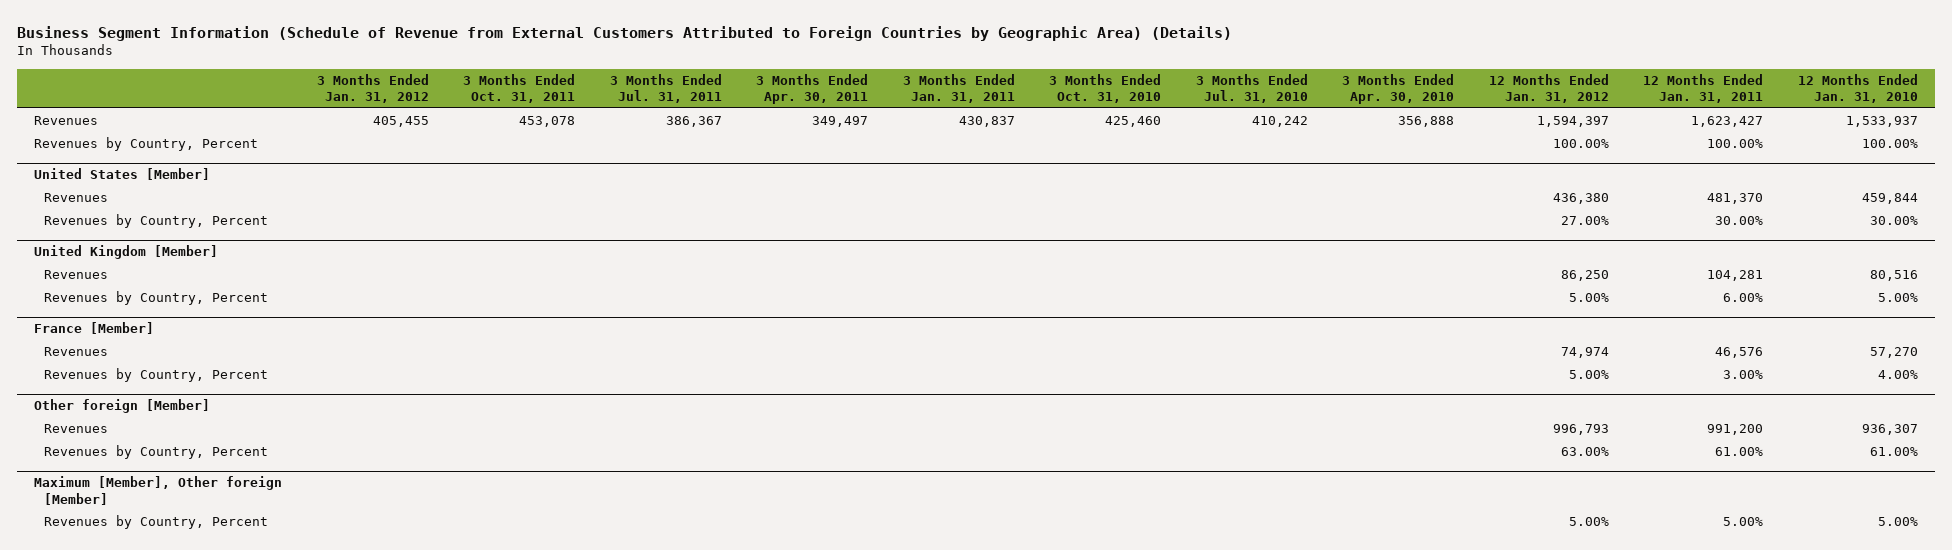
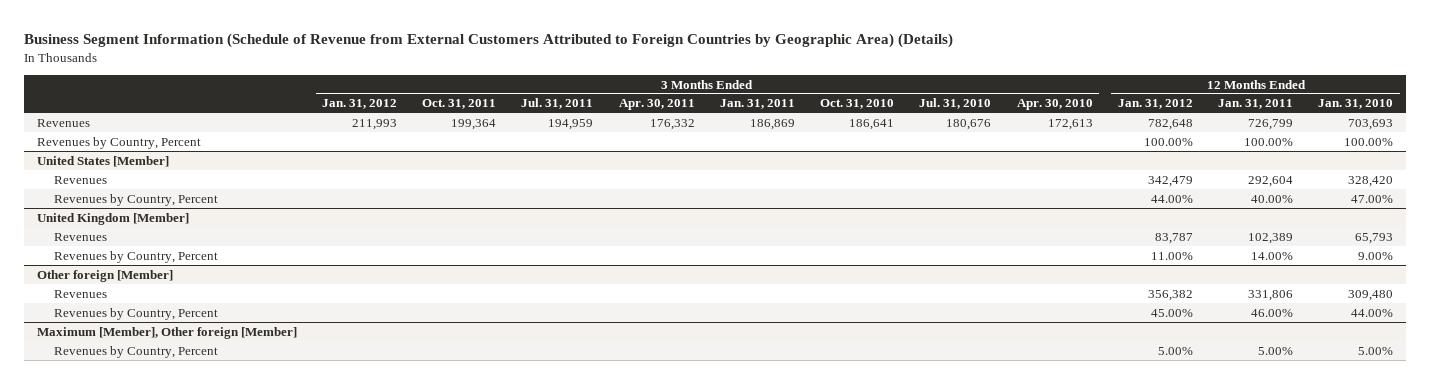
[372,116,429,128] 405,455 -> [351,118,397,130] 211,993
[519,116,576,128] 453,078 -> [451,118,497,130] 199,364
[665,116,722,128] 386,367 -> [548,118,594,130] 194,959
[812,116,869,128] 349,497 -> [649,118,695,130] 176,332
[958,116,1015,128] 430,837 -> [749,118,795,130] 186,869
[1105,116,1162,128] 425,460 -> [849,118,895,130] 186,641
[1251,116,1308,128] 410,242 -> [946,118,992,130] 180,676
[1398,116,1455,128] 356,888 -> [1047,118,1093,130] 172,613
[1536,116,1609,128] 1,594,397 -> [1147,118,1193,130] 782,648
[1691,116,1764,128] 1,623,427 -> [1248,118,1294,130] 726,799
[1845,116,1918,128] 1,533,937 -> [1348,118,1394,130] 703,693
[1552,193,1609,205] 436,380 -> [1147,175,1193,187] 342,479
[1707,193,1764,205] 481,370 -> [1248,175,1294,187] 292,604
[1861,193,1918,205] 459,844 -> [1348,175,1394,187] 328,420
[1560,216,1609,226] 27.00% -> [1150,194,1193,203] 44.00%
[1715,216,1764,226] 30.00% -> [1251,194,1294,203] 40.00%
[1869,216,1918,226] 30.00% -> [1351,194,1394,203] 47.00%
[34,322,155,335] France [Member] -> none
[43,347,108,357] Revenues -> none
[43,368,268,383] Revenues by Country, Percent -> none
[1560,270,1609,282] 86,250 -> [1154,232,1193,244] 83,787
[1707,270,1764,282] 104,281 -> [1248,232,1294,244] 102,389
[1869,270,1918,282] 80,516 -> [1355,232,1394,244] 65,793
[1568,293,1609,303] 5.00% -> [1150,251,1193,260] 11.00%
[1723,293,1764,303] 6.00% -> [1251,251,1294,260] 14.00%
[1877,293,1918,303] 5.00% -> [1358,251,1394,260] 9.00%
[1552,424,1609,436] 996,793 -> [1147,289,1193,301] 356,382
[1707,424,1764,436] 991,200 -> [1248,289,1294,301] 331,806
[1861,424,1918,436] 936,307 -> [1348,289,1394,301] 309,480
[1560,447,1609,457] 63.00% -> [1150,308,1193,317] 45.00%
[1715,447,1764,457] 61.00% -> [1251,308,1294,317] 46.00%
[1869,447,1918,457] 61.00% -> [1351,308,1394,317] 44.00%

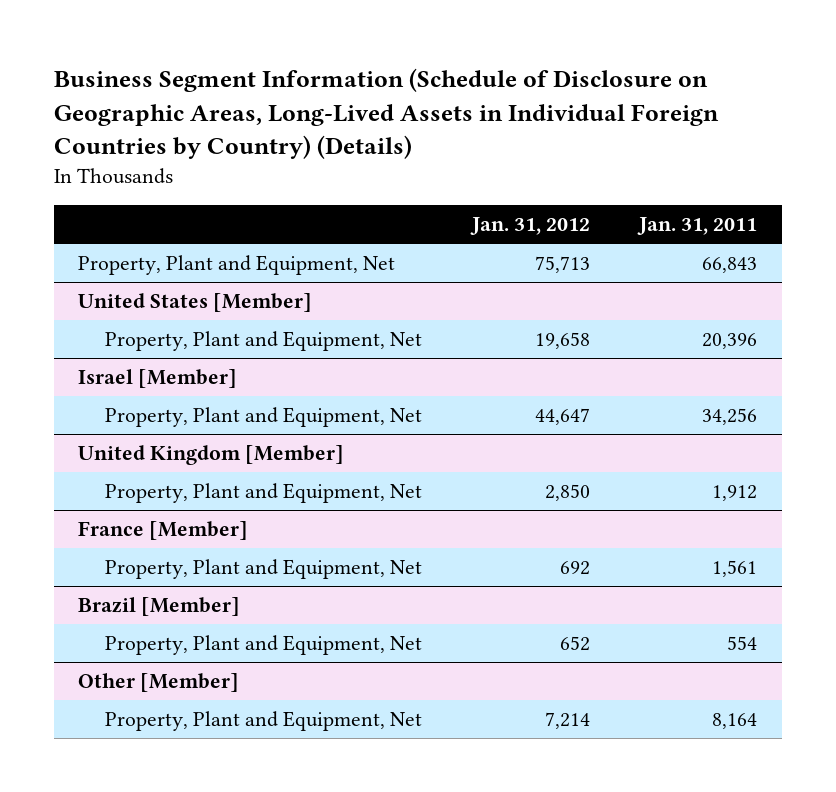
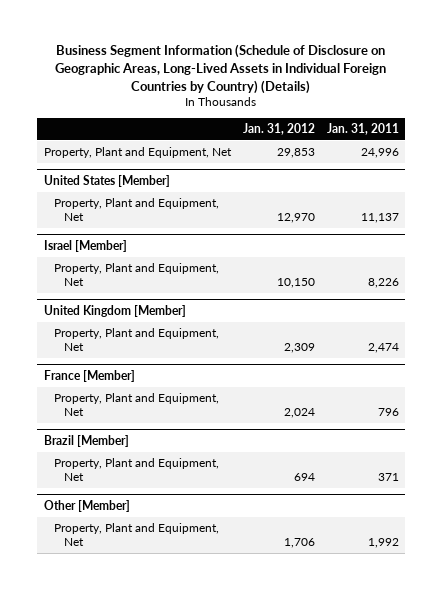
[534,256,590,274] 75,713 -> [276,148,315,159] 29,853
[702,257,758,274] 66,843 -> [361,148,400,159] 24,996
[534,332,590,350] 19,658 -> [276,213,315,224] 12,970
[702,333,758,350] 20,396 -> [361,213,400,224] 11,137
[534,408,590,426] 44,647 -> [276,278,315,289] 10,150
[702,408,758,426] 34,256 -> [368,278,400,289] 8,226
[544,484,590,502] 2,850 -> [283,343,315,354] 2,309
[712,485,758,502] 1,912 -> [368,343,400,354] 2,474
[559,561,590,576] 692 -> [283,408,315,419] 2,024
[712,560,758,578] 1,561 -> [378,408,400,417] 796
[559,636,590,652] 652 -> [293,473,315,482] 694
[727,636,758,651] 554 -> [378,473,400,482] 371
[544,712,590,730] 7,214 -> [283,538,315,549] 1,706
[712,713,758,730] 8,164 -> [368,538,400,549] 1,992

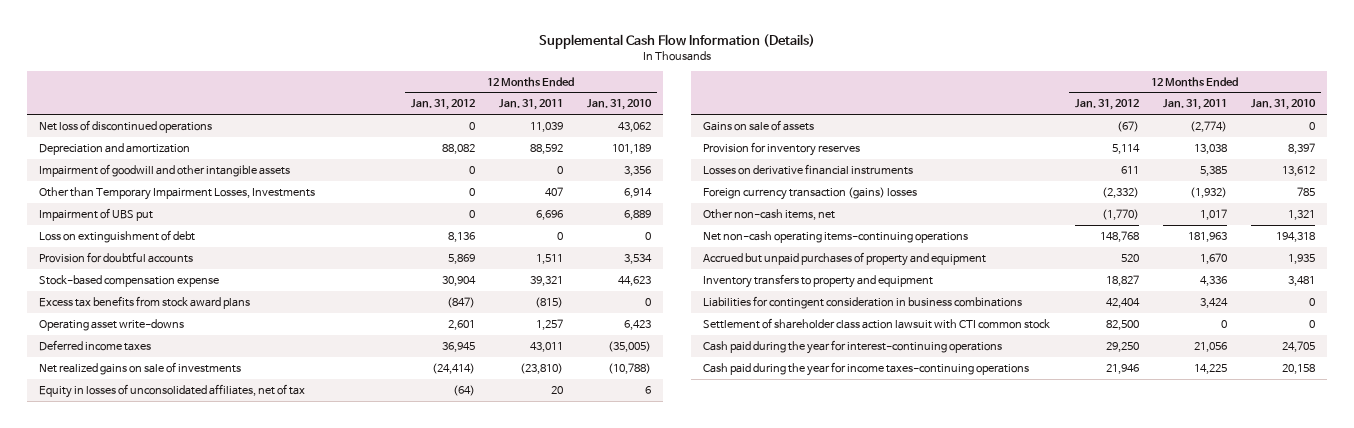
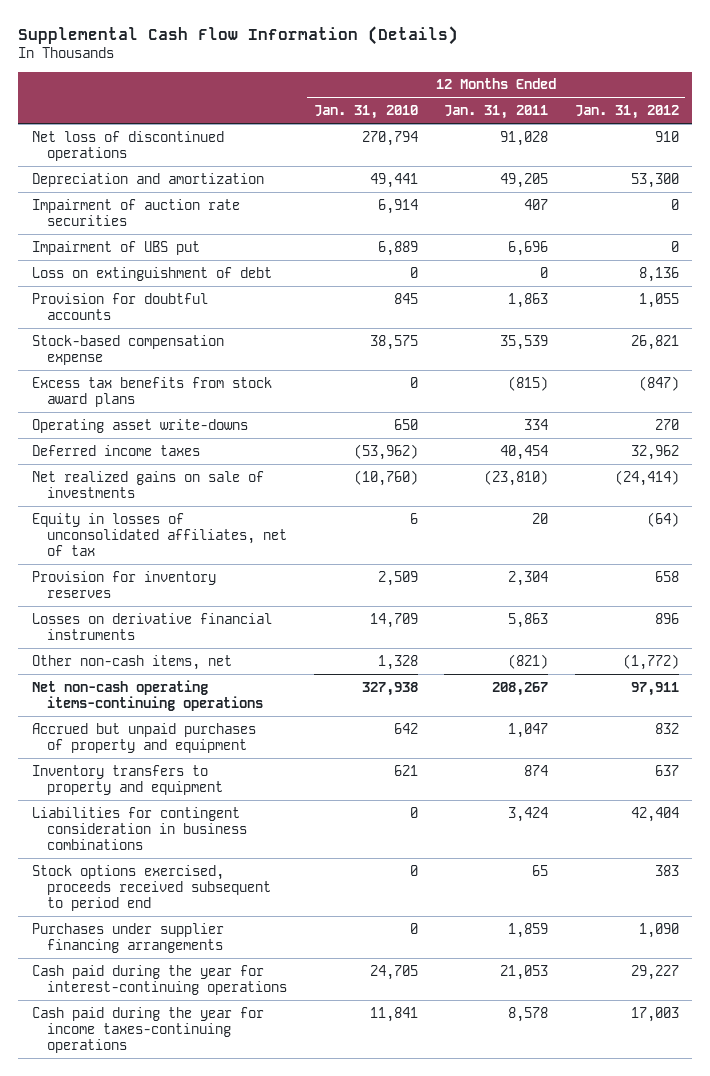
[39,163,291,177] Impairment of goodwill and other intangible assets -> none
[468,121,475,130] 0 -> [654,130,679,142] 910
[529,121,563,132] 11,039 -> [500,130,549,146] 91,028
[618,121,652,132] 43,062 -> [361,130,418,146] 270,794
[441,143,475,154] 88,082 -> [630,172,679,188] 53,300
[529,143,563,154] 88,592 -> [500,172,549,188] 49,205
[612,143,652,154] 101,189 -> [369,172,418,188] 49,441
[39,186,316,200] Other than Temporary Impairment Losses, Investments -> [31,198,240,226] Impairment of auction rate securities
[447,253,475,264] 5,869 -> [638,292,679,308] 1,055
[535,253,563,264] 1,511 -> [508,292,549,308] 1,863
[624,253,653,264] 3,534 -> [393,292,418,304] 845
[441,275,476,286] 30,904 -> [630,334,679,350] 26,821
[529,275,563,286] 39,321 -> [500,334,549,350] 35,539
[618,275,652,286] 44,623 -> [369,334,418,350] 38,575
[447,319,475,330] 2,601 -> [654,418,679,430] 270
[535,318,563,330] 1,257 -> [524,418,549,430] 334
[624,319,652,330] 6,423 -> [393,418,418,430] 650
[441,341,475,352] 36,945 -> [630,444,679,460] 32,962
[529,341,563,352] 43,011 -> [500,444,549,460] 40,454
[608,340,652,352] (35,005) -> [353,443,418,460] (53,962)
[608,362,652,374] (10,788) -> [353,469,418,486] (10,760)
[703,119,815,131] Gains on sale of assets -> none
[703,186,918,200] Foreign currency transaction (gains) losses -> none
[1111,143,1140,154] 5,114 -> [654,570,679,582] 658
[1193,143,1227,154] 13,038 -> [508,570,549,586] 2,304
[1288,142,1316,154] 8,397 -> [377,570,418,586] 2,509
[1120,165,1139,174] 611 -> [654,612,679,624] 896
[1199,165,1227,176] 5,385 -> [508,612,549,628] 5,863
[1282,165,1316,176] 13,612 -> [369,612,418,628] 14,709
[1101,208,1139,220] (1,770) -> [622,653,679,670] (1,772)
[1199,208,1227,220] 1,017 -> [508,653,549,669] (821)
[1288,209,1316,220] 1,321 -> [377,654,418,670] 1,328
[1099,230,1139,242] 148,768 -> [630,681,679,696] 97,911
[1187,231,1227,242] 181,963 -> [492,681,549,696] 208,267
[1276,231,1316,242] 194,318 -> [361,681,418,696] 327,938
[1120,253,1139,262] 520 -> [654,722,679,734] 832
[1199,252,1227,264] 1,670 -> [508,722,549,738] 1,047
[1288,253,1316,264] 1,935 -> [393,722,418,734] 642
[1105,274,1139,286] 18,827 -> [654,764,679,776] 637
[1199,275,1227,286] 4,336 -> [524,764,549,776] 874
[1288,275,1316,286] 3,481 -> [393,764,418,776] 621
[703,317,1051,329] Settlement of shareholder class action lawsuit with CTI common stock -> none
none -> [31,864,272,911] Stock options exercised, proceeds received subsequent to period end
none -> [31,922,224,953] Purchases under supplier financing arrangements
[1105,341,1139,352] 29,250 -> [630,964,679,980] 29,227
[1193,341,1227,352] 21,056 -> [500,964,549,980] 21,053
[1105,363,1139,374] 21,946 -> [630,1006,679,1022] 17,003
[1193,363,1227,374] 14,225 -> [508,1006,549,1022] 8,578
[1282,363,1316,374] 20,158 -> [369,1006,418,1022] 11,841

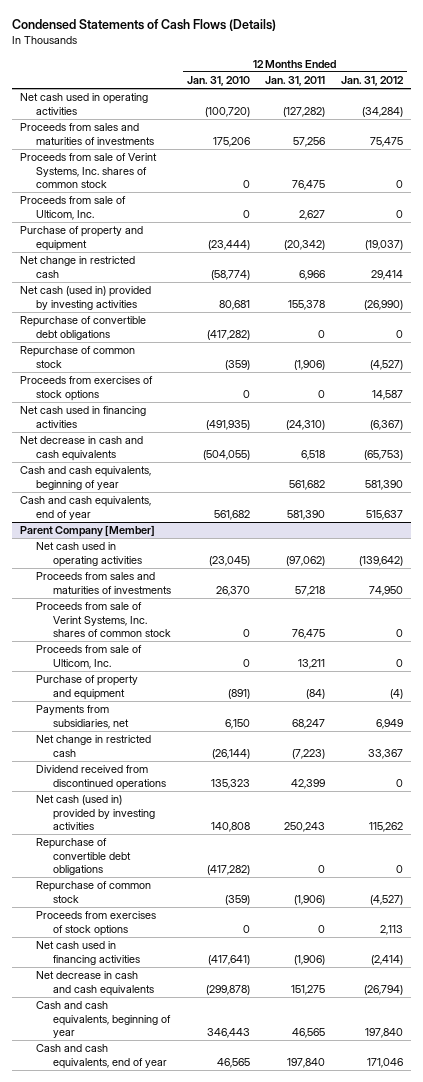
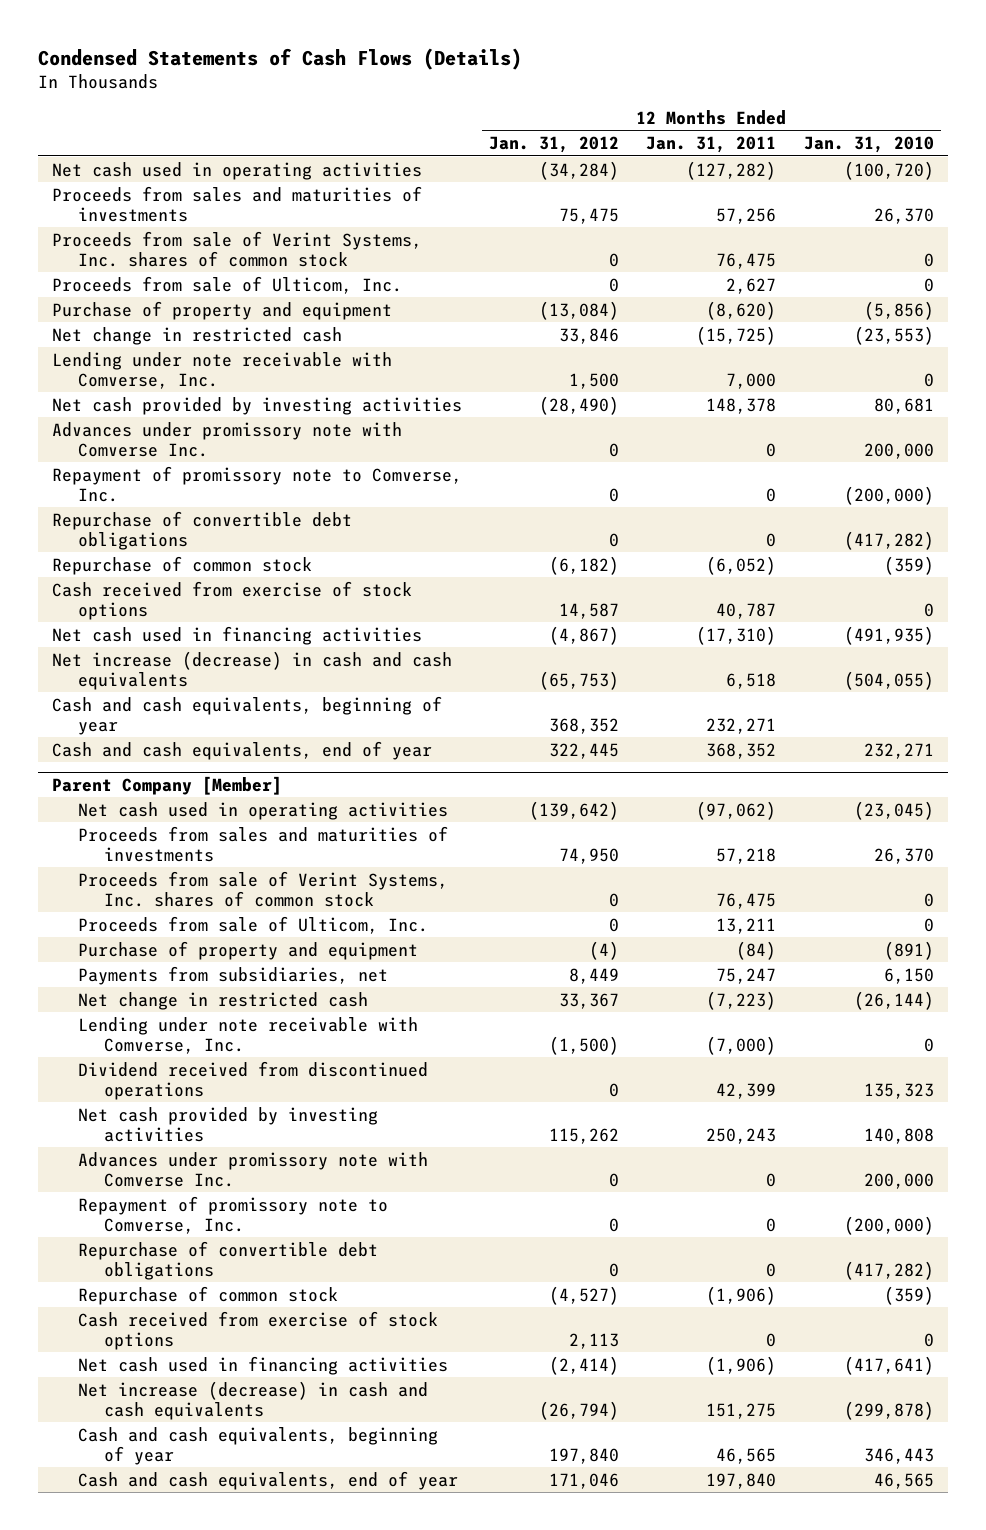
[212,136,250,147] 175,206 -> [873,207,934,224] 26,370
[207,239,250,250] (23,444) -> [863,300,934,320] (5,856)
[284,239,326,250] (20,342) -> [706,300,777,320] (8,620)
[365,239,404,250] (19,037) -> [539,300,620,320] (13,084)
[210,269,250,280] (58,774) -> [853,325,934,345] (23,553)
[299,269,326,280] 6,966 -> [696,325,777,345] (15,725)
[371,269,404,280] 29,414 -> [559,327,620,344] 33,846
none -> [51,351,392,389] Lending under note receivable with Comverse, Inc.
[20,286,152,310] Net cash (used in) provided by investing activities -> [51,396,462,415] Net cash provided by investing activities
[288,299,326,310] 155,378 -> [706,397,777,414] 148,378
[364,299,404,310] (26,990) -> [539,395,620,415] (28,490)
none -> [51,421,402,457] Advances under promissory note with Comverse Inc.
none -> [51,465,462,502] Repayment of promissory note to Comverse, Inc.
[294,359,326,370] (1,906) -> [706,555,777,575] (6,052)
[370,359,404,370] (4,527) -> [549,555,620,575] (6,182)
[20,376,154,401] Proceeds from exercises of stock options -> [51,580,412,620] Cash received from exercise of stock options
[318,389,326,398] 0 -> [716,602,777,619] 40,787
[286,419,326,430] (24,310) -> [696,625,777,645] (17,310)
[370,419,404,430] (6,367) -> [549,625,620,645] (4,867)
[20,436,144,461] Net decrease in cash and cash equivalents -> [51,650,452,690] Net increase (decrease) in cash and cash equivalents
[289,479,326,490] 561,682 -> [706,717,777,734] 232,271
[365,479,404,490] 581,390 -> [549,717,620,734] 368,352
[213,509,250,520] 561,682 -> [863,742,934,759] 232,271
[287,509,326,520] 581,390 -> [706,742,777,759] 368,352
[366,509,404,520] 515,637 -> [549,742,620,759] 322,445
[292,718,326,729] 68,247 -> [716,967,777,984] 75,247
[376,718,404,729] 6,949 -> [569,967,620,984] 8,449
none -> [77,1016,418,1054] Lending under note receivable with Comverse, Inc.
[36,795,155,831] Net cash (used in) provided by investing activities -> [77,1106,378,1142] Net cash provided by investing activities
none -> [77,1151,428,1187] Advances under promissory note with Comverse Inc.
none -> [77,1195,388,1234] Repayment of promissory note to Comverse, Inc.
[36,911,157,936] Proceeds from exercises of stock options -> [77,1310,438,1350] Cash received from exercise of stock options
[36,971,154,996] Net decrease in cash and cash equivalents -> [77,1380,428,1420] Net increase (decrease) in cash and cash equivalents

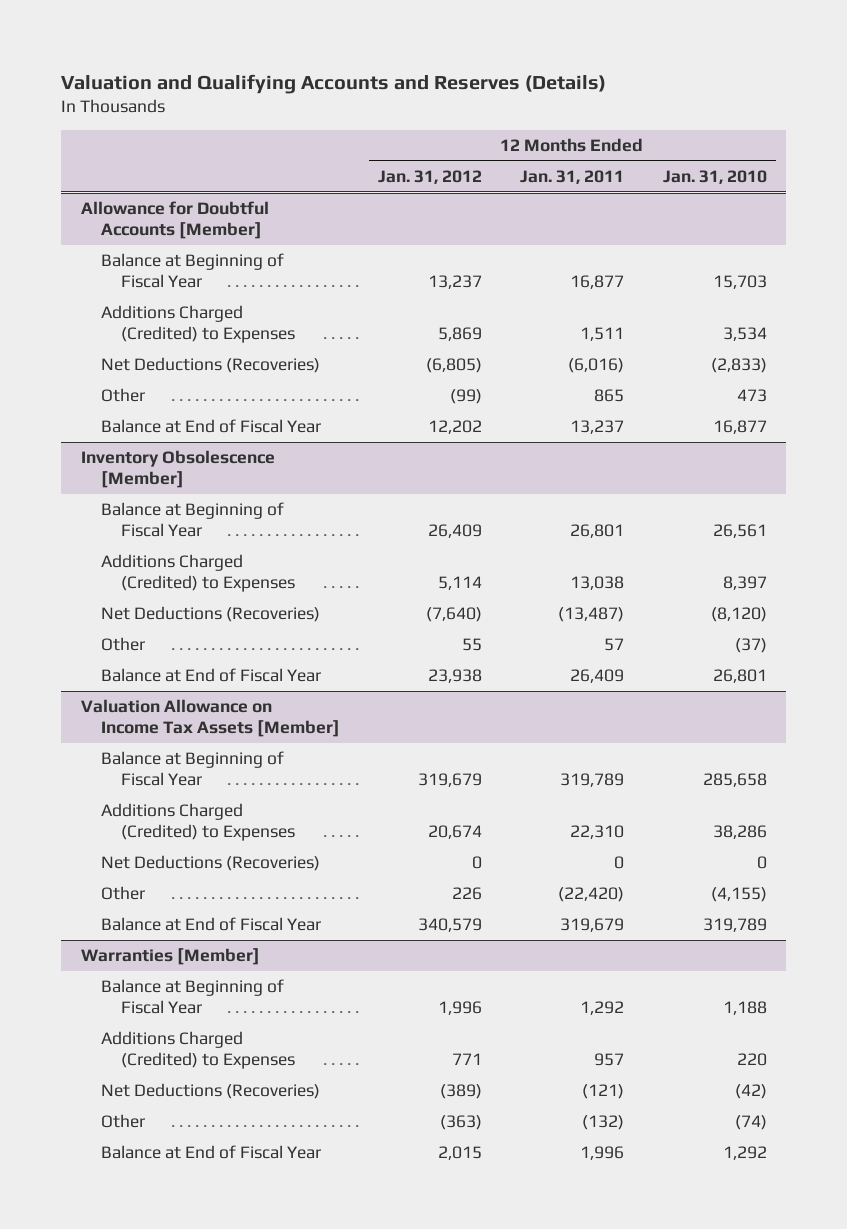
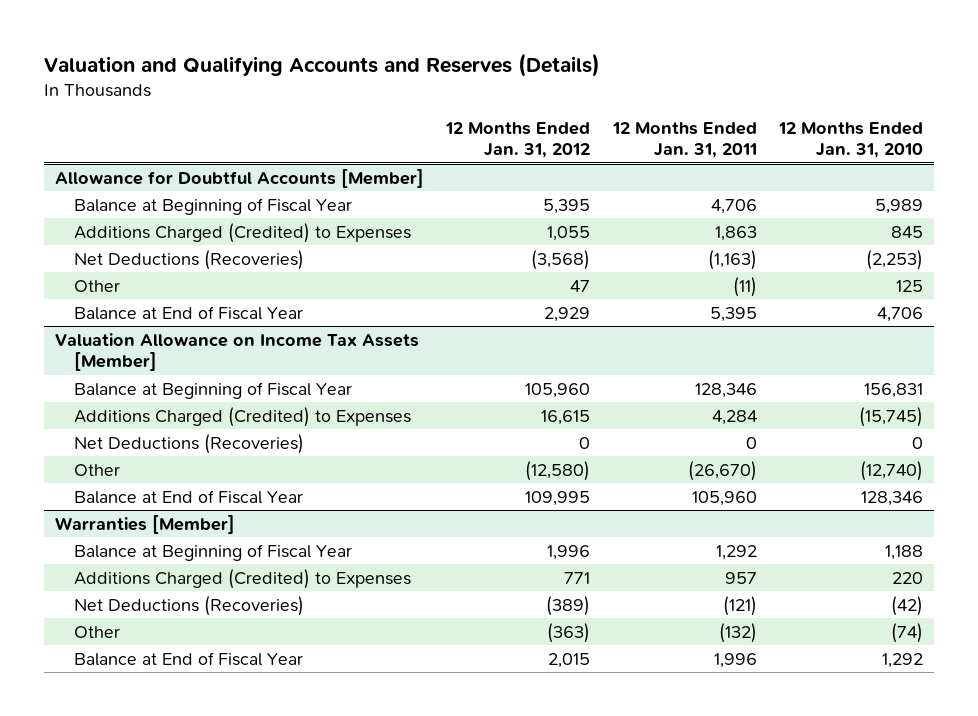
[80,450,275,489] Inventory Obsolescence [Member] -> none
[100,502,284,538] Balance at Beginning of Fiscal Year -> none
[100,554,296,593] Additions Charged (Credited) to Expenses -> none
[100,606,320,623] Net Deductions (Recoveries) -> none
[100,637,145,652] Other -> none
[100,668,321,683] Balance at End of Fiscal Year -> none
[428,275,483,290] 13,237 -> [543,198,591,214] 5,395
[570,275,625,290] 16,877 -> [710,198,757,214] 4,706
[712,275,767,290] 15,703 -> [874,198,923,214] 5,989
[438,327,483,342] 5,869 -> [547,225,591,241] 1,055
[580,327,625,342] 1,511 -> [714,225,757,241] 1,863
[722,327,767,342] 3,534 -> [890,225,923,238] 845
[426,358,483,374] (6,805) -> [531,249,591,270] (3,568)
[568,358,625,374] (6,016) -> [707,249,757,270] (1,163)
[710,358,767,374] (2,833) -> [865,249,923,270] (2,253)
[450,389,483,405] (99) -> [570,279,591,292] 47
[594,389,625,403] 865 -> [732,276,757,297] (11)
[736,389,767,403] 473 -> [895,279,923,292] 125
[428,420,483,435] 12,202 -> [544,306,591,322] 2,929
[570,420,625,435] 13,237 -> [709,306,757,322] 5,395
[712,420,767,435] 16,877 -> [876,306,923,322] 4,706
[418,773,483,788] 319,679 -> [525,382,591,398] 105,960
[560,773,625,788] 319,789 -> [694,382,757,398] 128,346
[702,773,767,788] 285,658 -> [863,382,923,398] 156,831
[428,825,483,840] 20,674 -> [541,409,591,425] 16,615
[570,825,625,840] 22,310 -> [711,409,757,425] 4,284
[712,825,767,840] 38,286 -> [858,406,923,427] (15,745)
[452,887,483,901] 226 -> [525,460,591,481] (12,580)
[558,887,625,903] (22,420) -> [687,460,757,481] (26,670)
[710,887,767,903] (4,155) -> [859,460,923,481] (12,740)
[418,918,483,933] 340,579 -> [525,490,591,506] 109,995
[560,918,625,933] 319,679 -> [691,490,757,506] 105,960
[702,918,767,933] 319,789 -> [860,490,923,506] 128,346

